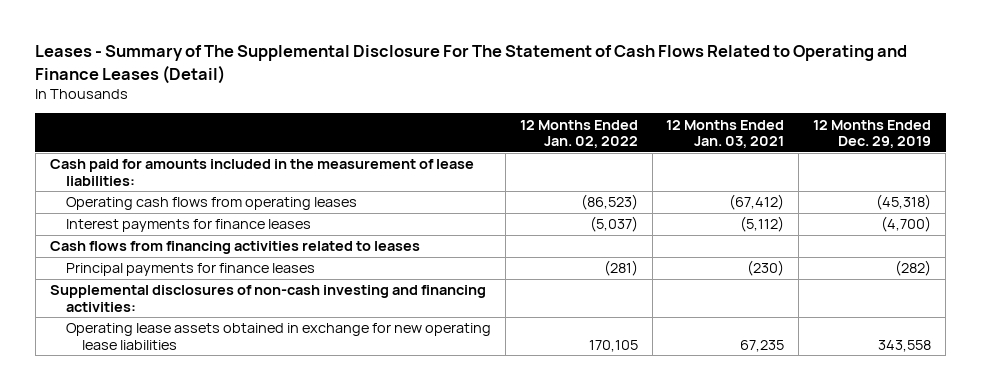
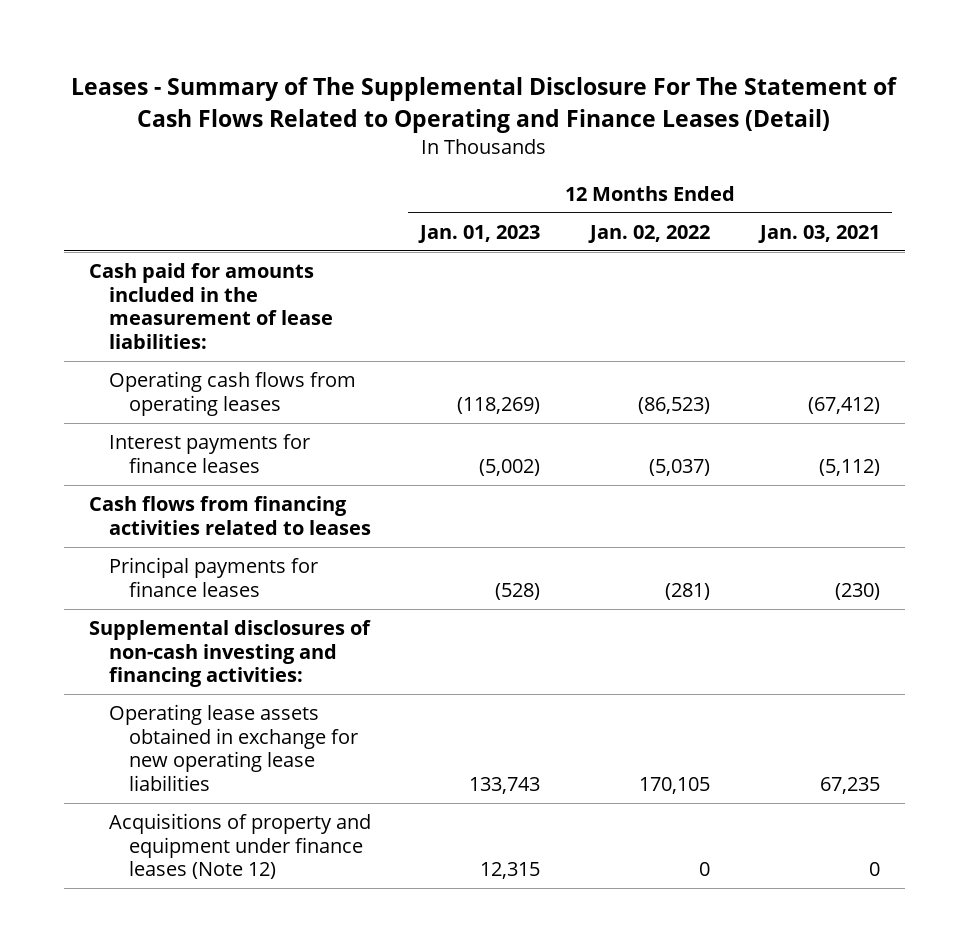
[813,119,932,149] 12 Months Ended Dec. 29, 2019 -> none
none -> [418,224,541,243] Jan. 01, 2023
none -> [108,813,371,880] Acquisitions of property and equipment under finance leases (Note 12)

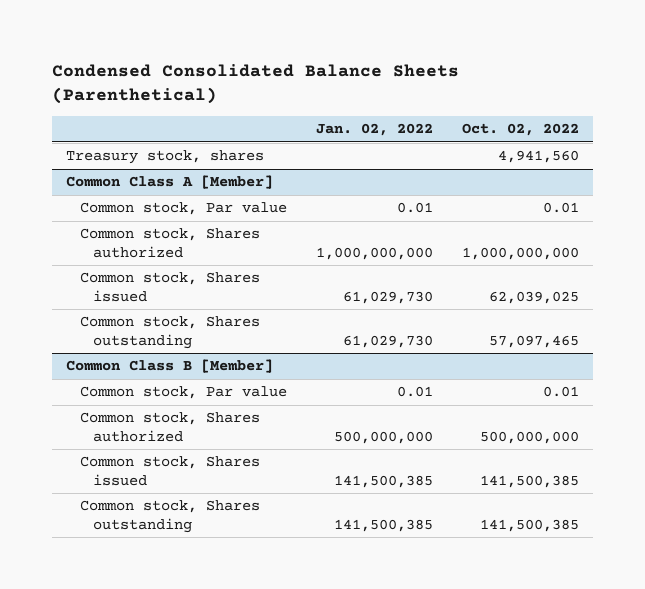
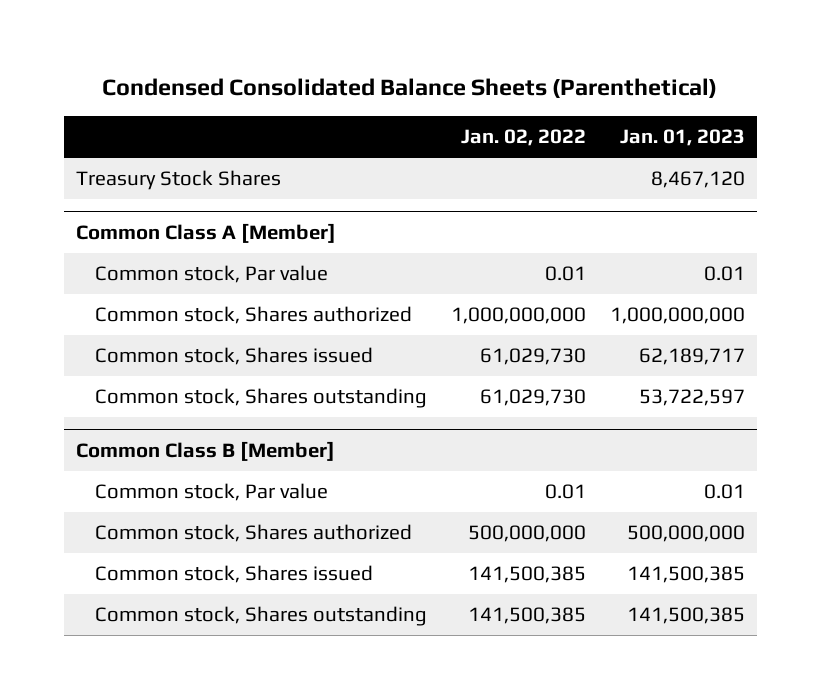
[461,123,579,137] Oct. 02, 2022 -> none
none -> [620,129,746,147] Jan. 01, 2023
[66,150,265,165] Treasury stock, shares -> [75,170,281,191] Treasury Stock Shares

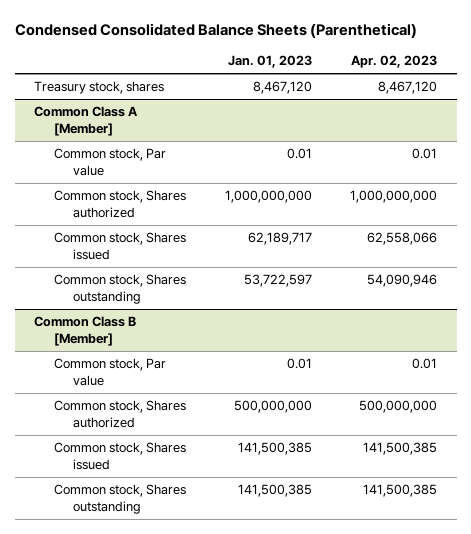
[461,129,587,147] Jan. 02, 2022 -> none
none -> [351,55,438,69] Apr. 02, 2023
[75,170,281,191] Treasury Stock Shares -> [34,81,165,95] Treasury stock, shares

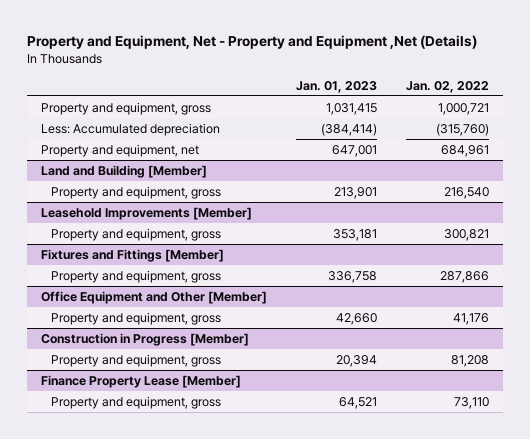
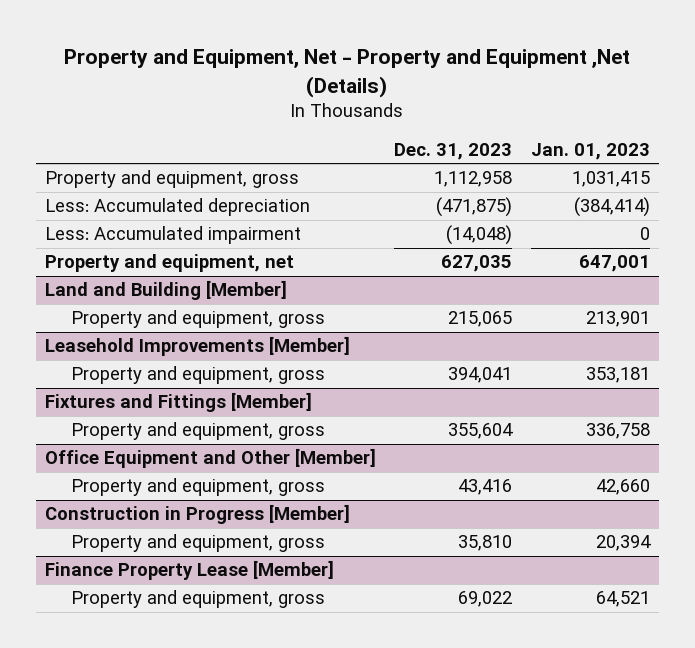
[405,80,489,93] Jan. 02, 2022 -> none
none -> [394,142,513,160] Dec. 31, 2023
none -> [45,226,302,245] Less: Accumulated impairment

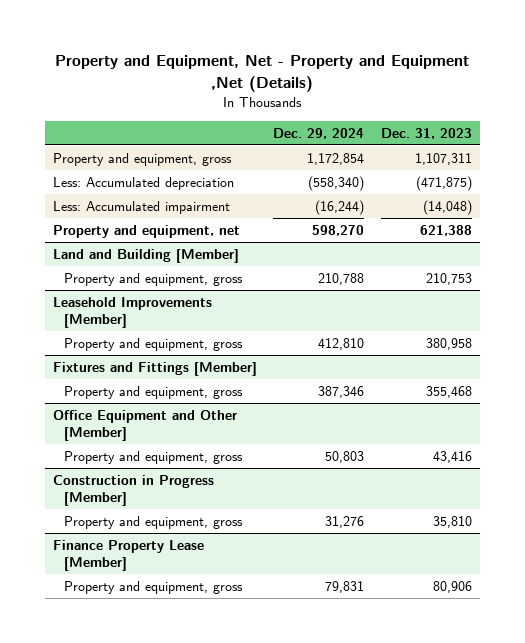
[530,142,650,160] Jan. 01, 2023 -> none
none -> [273,127,365,139] Dec. 29, 2024
[434,171,513,188] 1,112,958 -> [414,152,472,165] 1,107,311
[441,255,513,273] 627,035 -> [419,224,472,236] 621,388
[448,311,513,328] 215,065 -> [425,272,472,285] 210,753
[448,367,513,384] 394,041 -> [425,337,472,350] 380,958
[448,423,514,440] 355,604 -> [425,385,472,398] 355,468
[458,591,513,608] 69,022 -> [432,580,472,593] 80,906

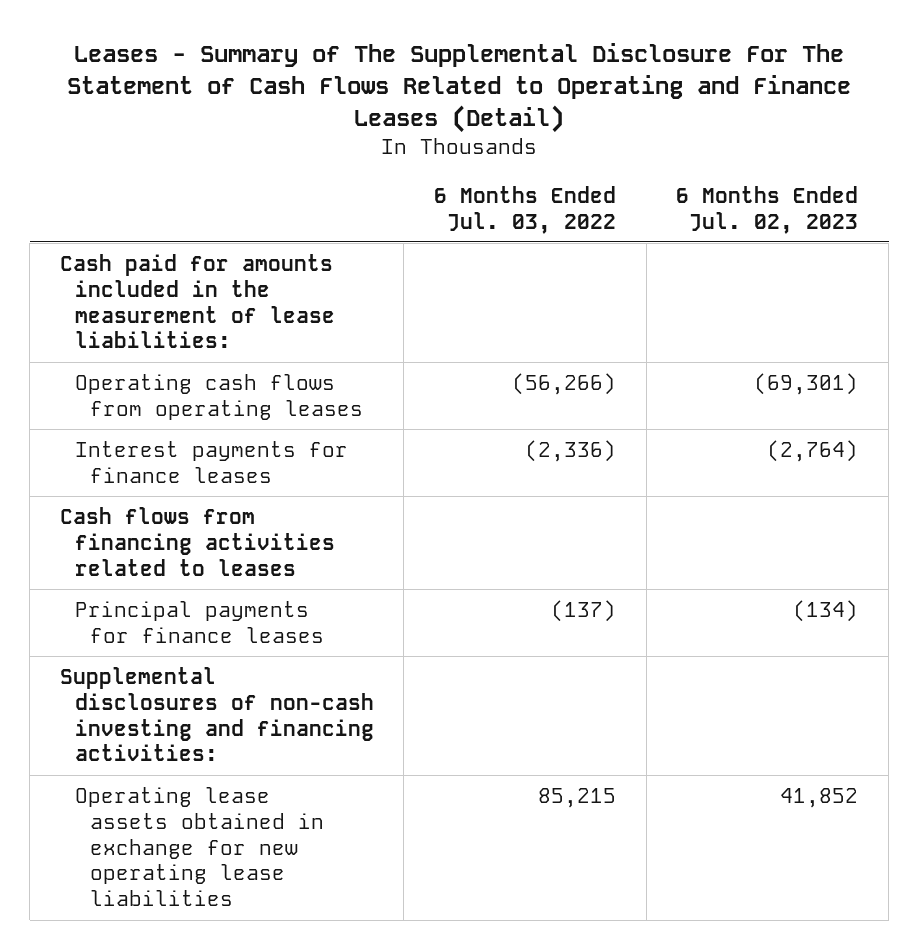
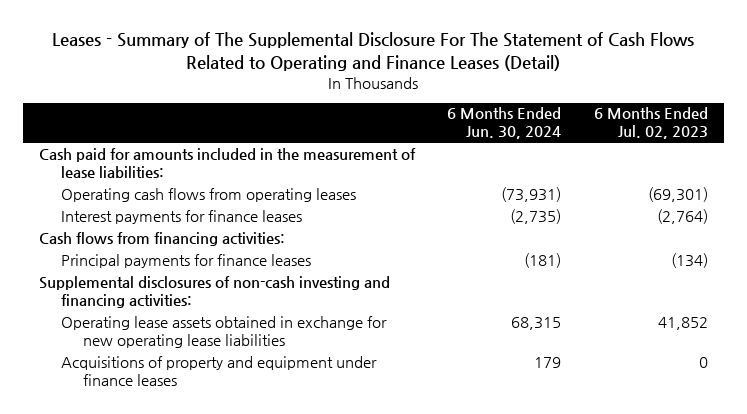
[434,185,617,234] 6 Months Ended Jul. 03, 2022 -> none
none -> [447,107,562,140] 6 Months Ended Jun. 30, 2024
[59,506,335,576] Cash flows from financing activities related to leases -> [38,231,285,246] Cash flows from financing activities:
none -> [61,355,378,386] Acquisitions of property and equipment under finance leases

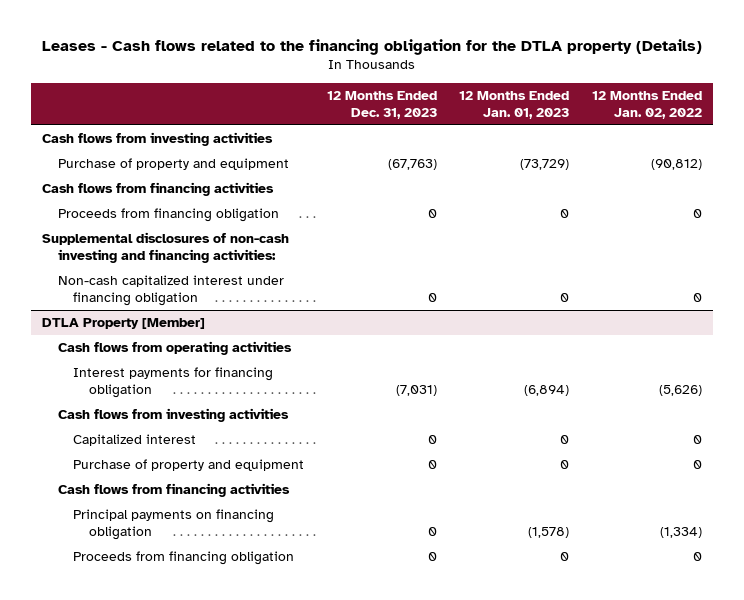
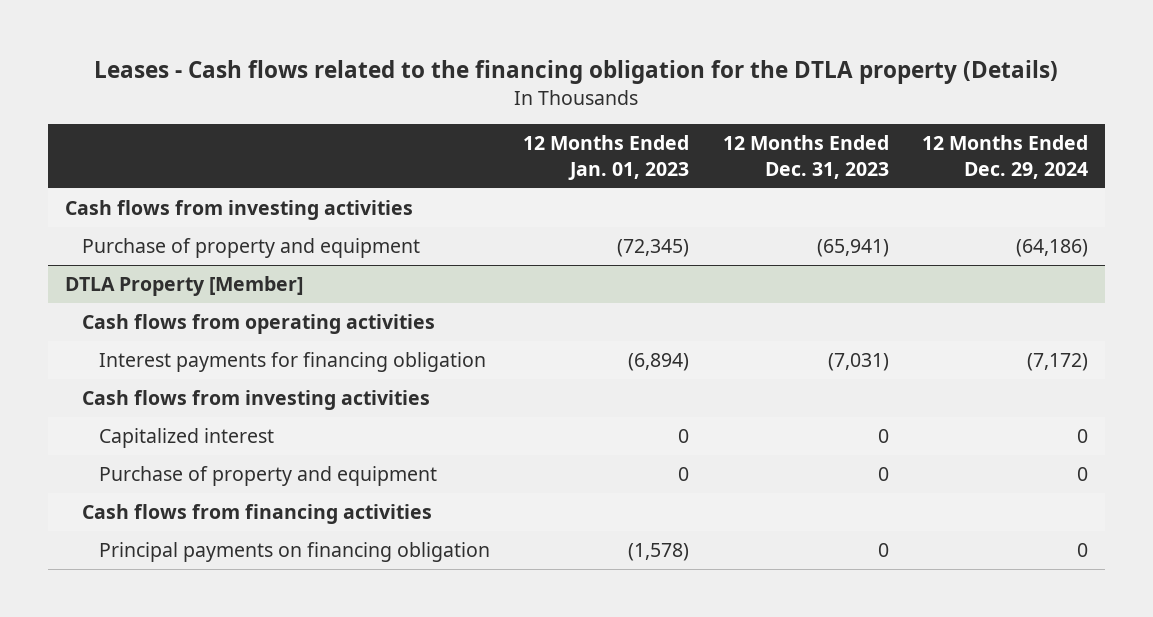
[591,90,702,119] 12 Months Ended Jan. 02, 2022 -> none
none -> [922,135,1089,179] 12 Months Ended Dec. 29, 2024
[42,182,275,197] Cash flows from financing activities -> none
[57,208,279,223] Proceeds from financing obligation -> none
[42,232,290,264] Supplemental disclosures of non-cash investing and financing activities: -> none
[57,275,284,307] Non-cash capitalized interest under financing obligation -> none
[387,159,437,171] (67,763) -> [816,239,889,258] (65,941)
[520,159,570,171] (73,729) -> [617,239,690,258] (72,345)
[73,551,295,566] Proceeds from financing obligation -> none

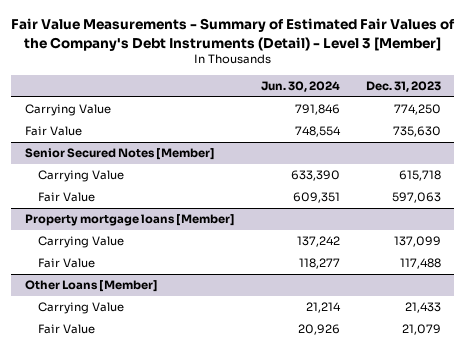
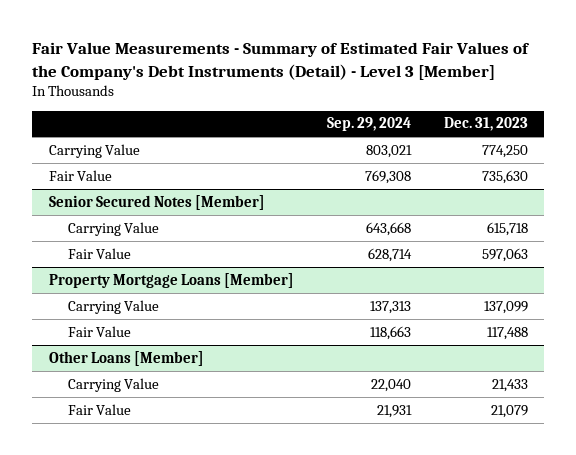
[260,81,340,93] Jun. 30, 2024 -> none
none -> [326,117,411,132] Sep. 29, 2024
[24,214,235,227] Property mortgage loans [Member] -> [48,272,294,288] Property Mortgage Loans [Member]

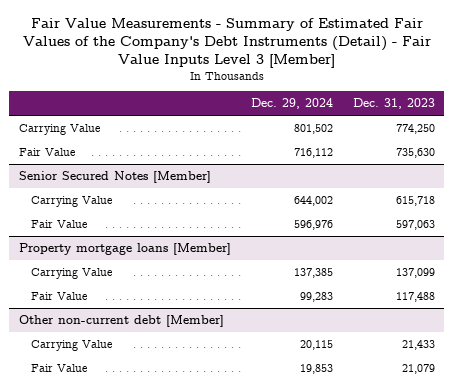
[32,42,531,80] Fair Value Measurements - Summary of Estimated Fair Values of the Company's Debt Instruments (Detail) - Level 3 [Member] -> [22,17,431,68] Fair Value Measurements - Summary of Estimated Fair Values of the Company's Debt Instruments (Detail) - Fair Value Inputs Level 3 [Member]
[326,117,411,132] Sep. 29, 2024 -> none
none -> [250,98,333,110] Dec. 29, 2024
[48,272,294,288] Property Mortgage Loans [Member] -> [19,242,232,255] Property mortgage loans [Member]
[48,350,204,366] Other Loans [Member] -> [19,314,225,327] Other non-current debt [Member]

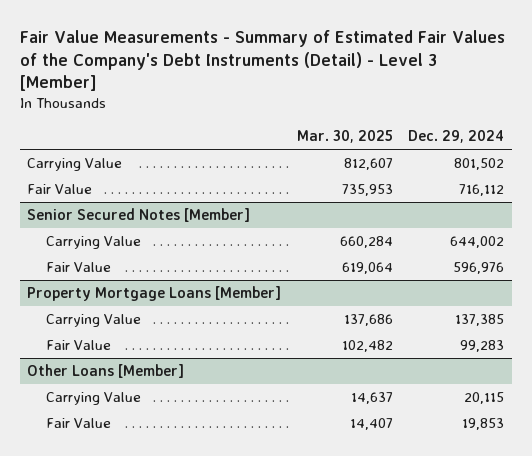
[22,17,431,68] Fair Value Measurements - Summary of Estimated Fair Values of the Company's Debt Instruments (Detail) - Fair Value Inputs Level 3 [Member] -> [19,29,505,92] Fair Value Measurements - Summary of Estimated Fair Values of the Company's Debt Instruments (Detail) - Level 3 [Member]
[352,98,435,110] Dec. 31, 2023 -> none
none -> [296,130,393,144] Mar. 30, 2025
[19,242,232,255] Property mortgage loans [Member] -> [27,286,282,302] Property Mortgage Loans [Member]
[19,314,225,327] Other non-current debt [Member] -> [27,364,185,379] Other Loans [Member]

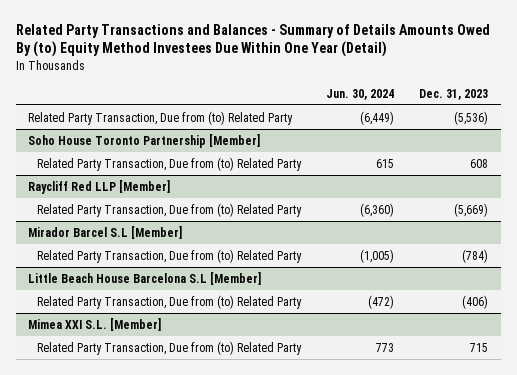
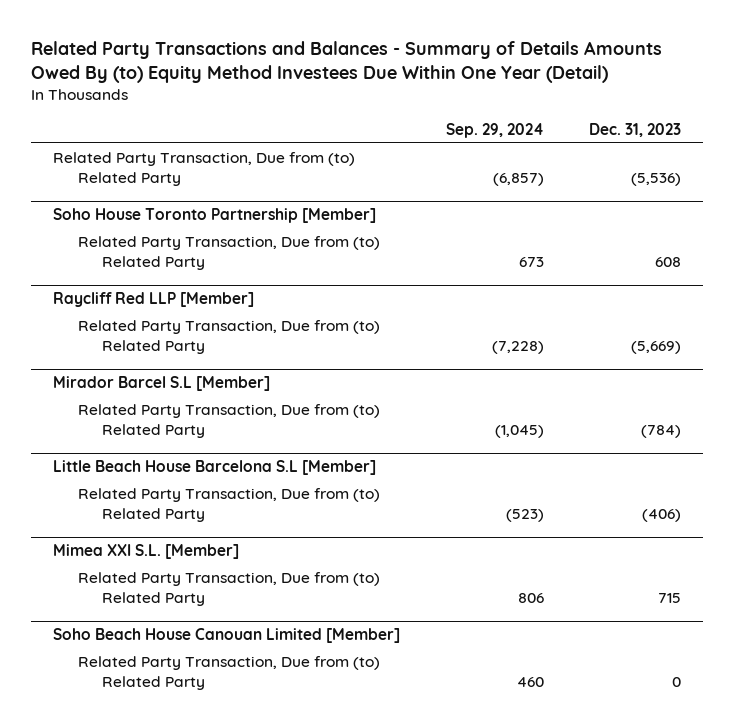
[326,88,395,100] Jun. 30, 2024 -> none
none -> [445,123,544,139] Sep. 29, 2024
none -> [53,628,401,644] Soho Beach House Canouan Limited [Member]
none -> [77,655,380,691] Related Party Transaction, Due from (to) Related Party

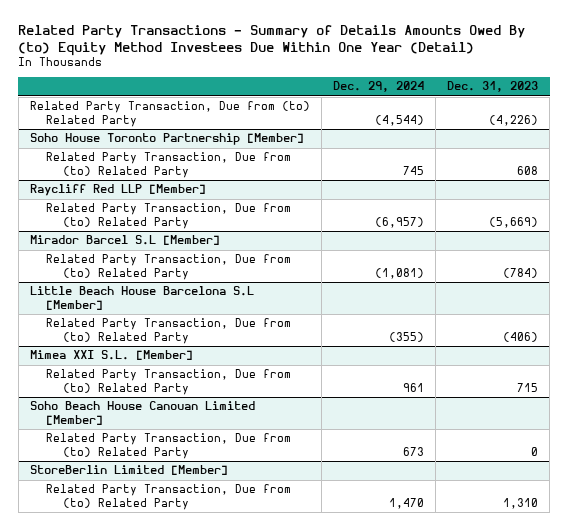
[30,41,662,84] Related Party Transactions and Balances - Summary of Details Amounts Owed By (to) Equity Method Investees Due Within One Year (Detail) -> [18,24,526,56] Related Party Transactions - Summary of Details Amounts Owed By (to) Equity Method Investees Due Within One Year (Detail)
[445,123,544,139] Sep. 29, 2024 -> none
none -> [333,81,425,93] Dec. 29, 2024
[630,173,681,187] (5,536) -> [489,114,539,126] (4,226)
none -> [29,465,228,476] StoreBerlin Limited [Member]
none -> [46,484,292,510] Related Party Transaction, Due from (to) Related Party

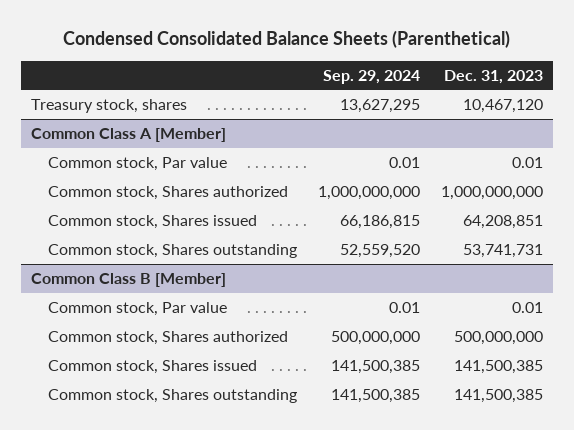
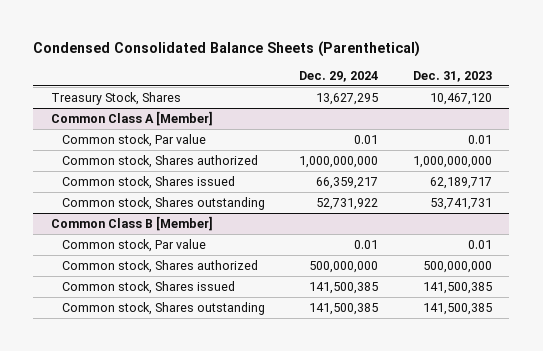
[322,69,420,84] Sep. 29, 2024 -> none
none -> [299,70,379,82] Dec. 29, 2024
[31,98,188,113] Treasury stock, shares -> [50,91,181,105] Treasury Stock, Shares
[462,214,543,229] 64,208,851 -> [430,176,493,189] 62,189,717

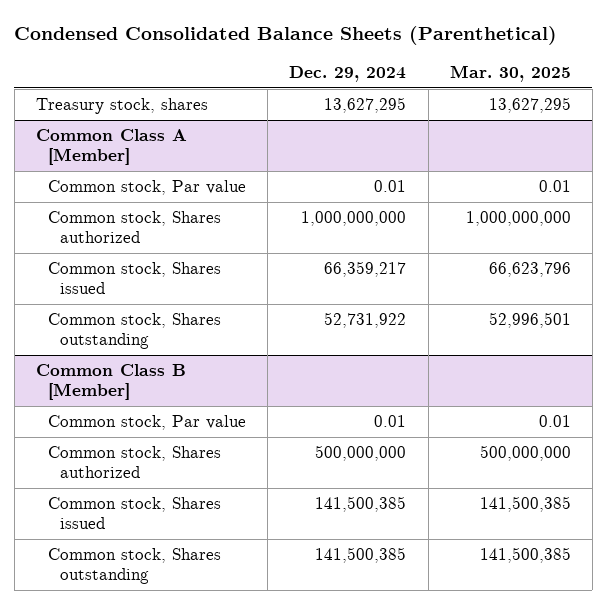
[413,70,493,82] Dec. 31, 2023 -> none
none -> [449,64,571,82] Mar. 30, 2025
[50,91,181,105] Treasury Stock, Shares -> [35,98,208,115] Treasury stock, shares

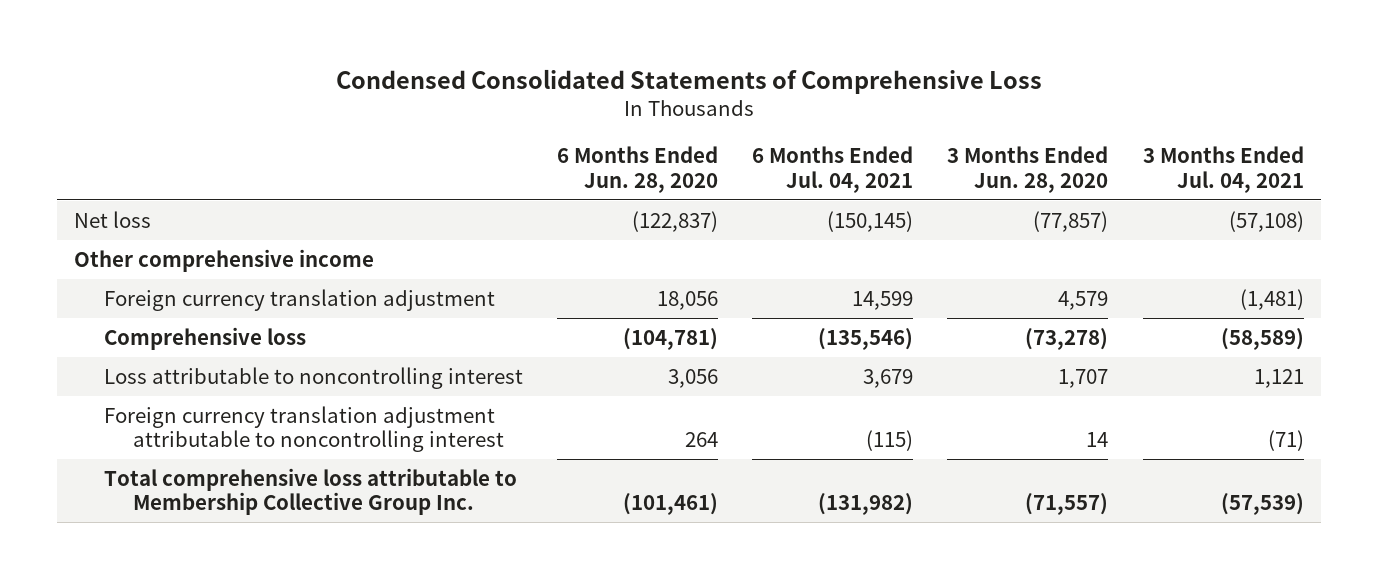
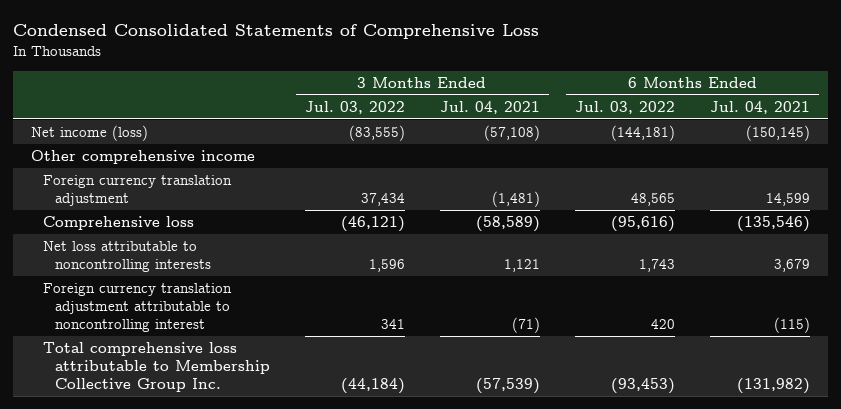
[556,146,718,193] 6 Months Ended Jun. 28, 2020 -> none
[947,146,1109,193] 3 Months Ended Jun. 28, 2020 -> none
none -> [304,100,405,114] Jul. 03, 2022
none -> [575,100,676,114] Jul. 03, 2022
[74,210,152,228] Net loss -> [30,125,148,142] Net income (loss)
[103,366,523,389] Loss attributable to noncontrolling interest -> [42,241,211,273] Net loss attributable to noncontrolling interests

